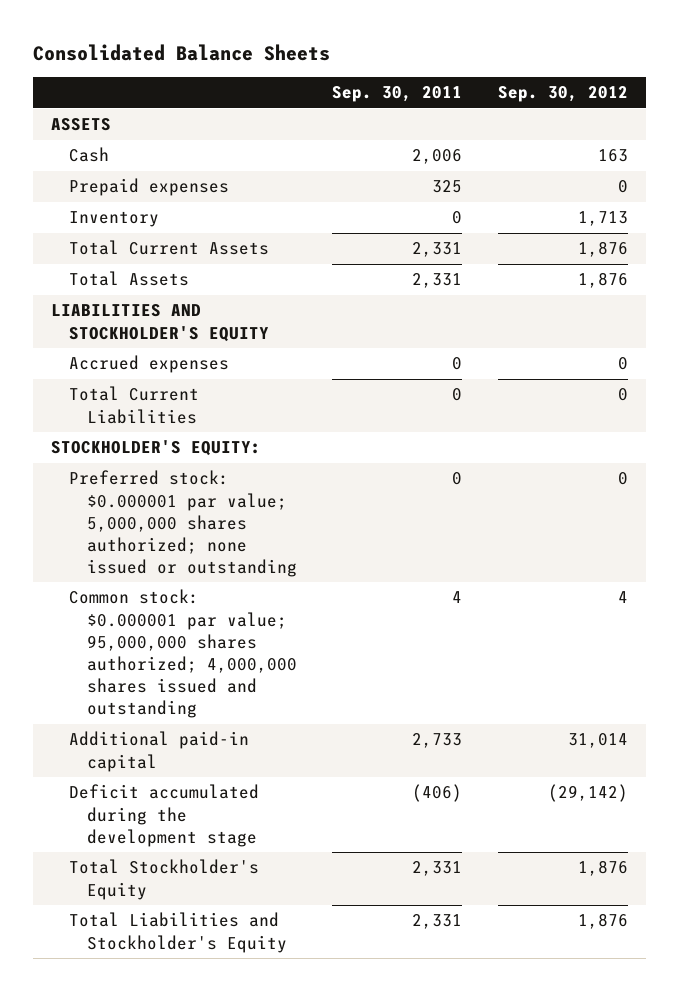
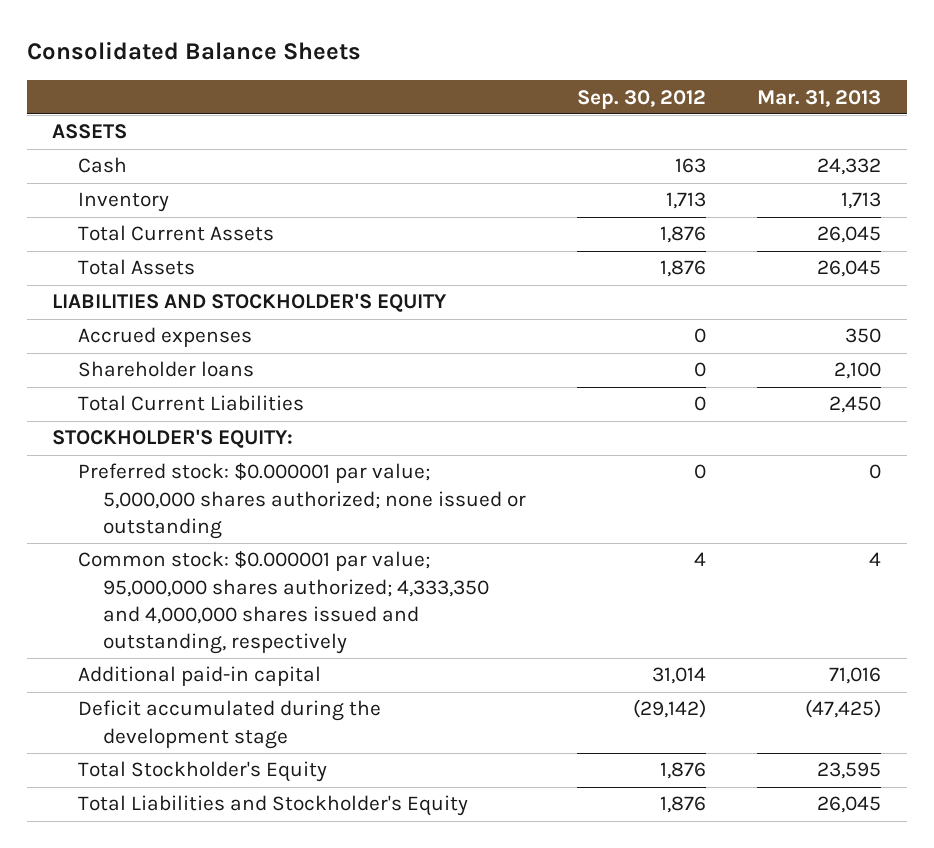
[332,86,463,103] Sep. 30, 2011 -> none
none -> [757,89,882,107] Mar. 31, 2013
[68,178,229,197] Prepaid expenses -> none
none -> [77,361,254,378] Shareholder loans
[68,589,297,719] Common stock: $0.000001 par value; 95,000,000 shares authorized; 4,000,000 shares issued and outstanding -> [77,551,490,654] Common stock: $0.000001 par value; 95,000,000 shares authorized; 4,333,350 and 4,000,000 shares issued and outstanding, respectively

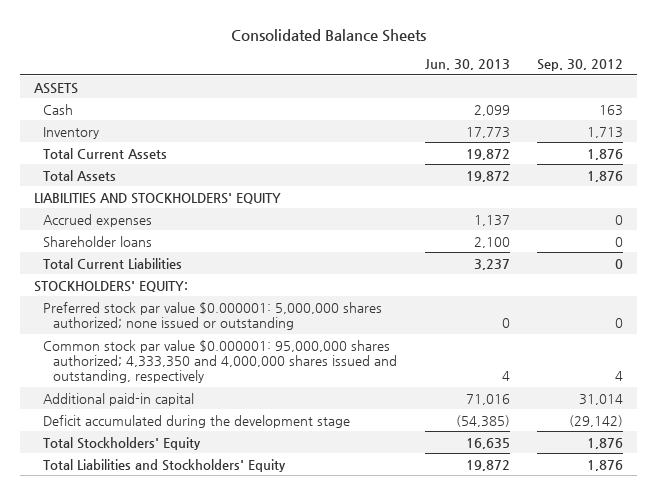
[757,89,882,107] Mar. 31, 2013 -> none
none -> [424,59,510,71] Jun. 30, 2013
[52,293,448,313] LIABILITIES AND STOCKHOLDER'S EQUITY -> [33,192,281,204] LIABILITIES AND STOCKHOLDERS' EQUITY
[52,429,294,449] STOCKHOLDER'S EQUITY: -> [33,280,188,292] STOCKHOLDERS' EQUITY:
[77,463,527,539] Preferred stock: $0.000001 par value; 5,000,000 shares authorized; none issued or outstanding -> [43,301,383,330] Preferred stock par value $0.000001: 5,000,000 shares authorized; none issued or outstanding
[77,551,490,654] Common stock: $0.000001 par value; 95,000,000 shares authorized; 4,333,350 and 4,000,000 shares issued and outstanding, respectively -> [43,339,397,384] Common stock par value $0.000001: 95,000,000 shares authorized; 4,333,350 and 4,000,000 shares issued and outstanding, respectively
[77,761,327,783] Total Stockholder's Equity -> [43,436,202,450] Total Stockholders' Equity
[77,795,468,817] Total Liabilities and Stockholder's Equity -> [43,458,287,472] Total Liabilities and Stockholders' Equity

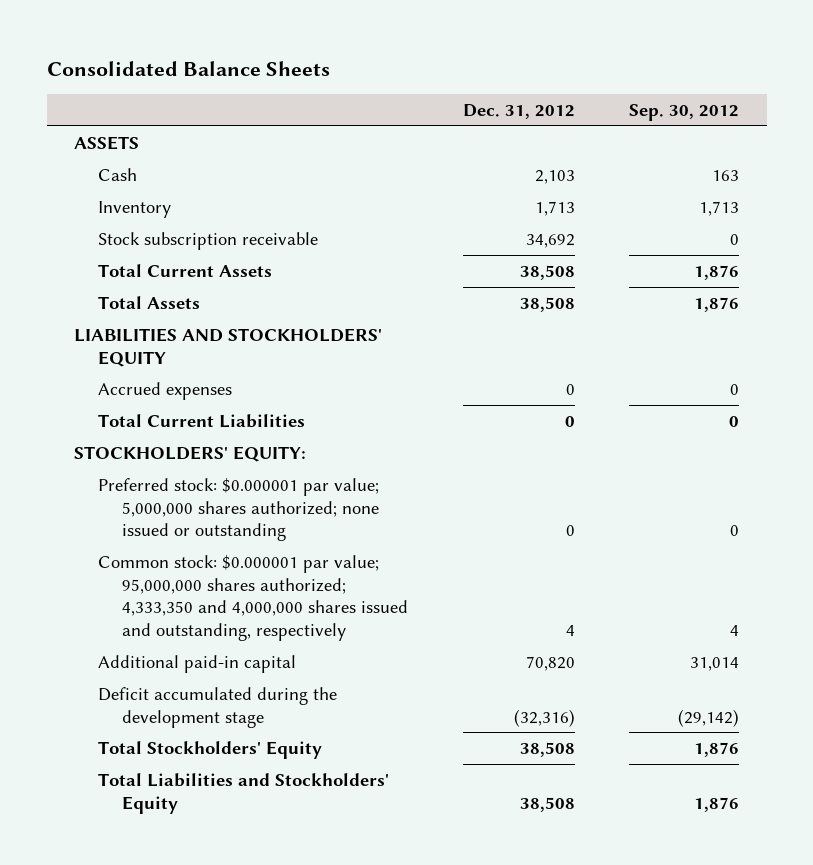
[424,59,510,71] Jun. 30, 2013 -> none
none -> [462,104,575,120] Dec. 31, 2012
none -> [98,231,319,250] Stock subscription receivable
[43,235,153,247] Shareholder loans -> none
[43,301,383,330] Preferred stock par value $0.000001: 5,000,000 shares authorized; none issued or outstanding -> [98,477,380,542] Preferred stock: $0.000001 par value; 5,000,000 shares authorized; none issued or outstanding
[43,339,397,384] Common stock par value $0.000001: 95,000,000 shares authorized; 4,333,350 and 4,000,000 shares issued and outstanding, respectively -> [98,554,409,641] Common stock: $0.000001 par value; 95,000,000 shares authorized; 4,333,350 and 4,000,000 shares issued and outstanding, respectively

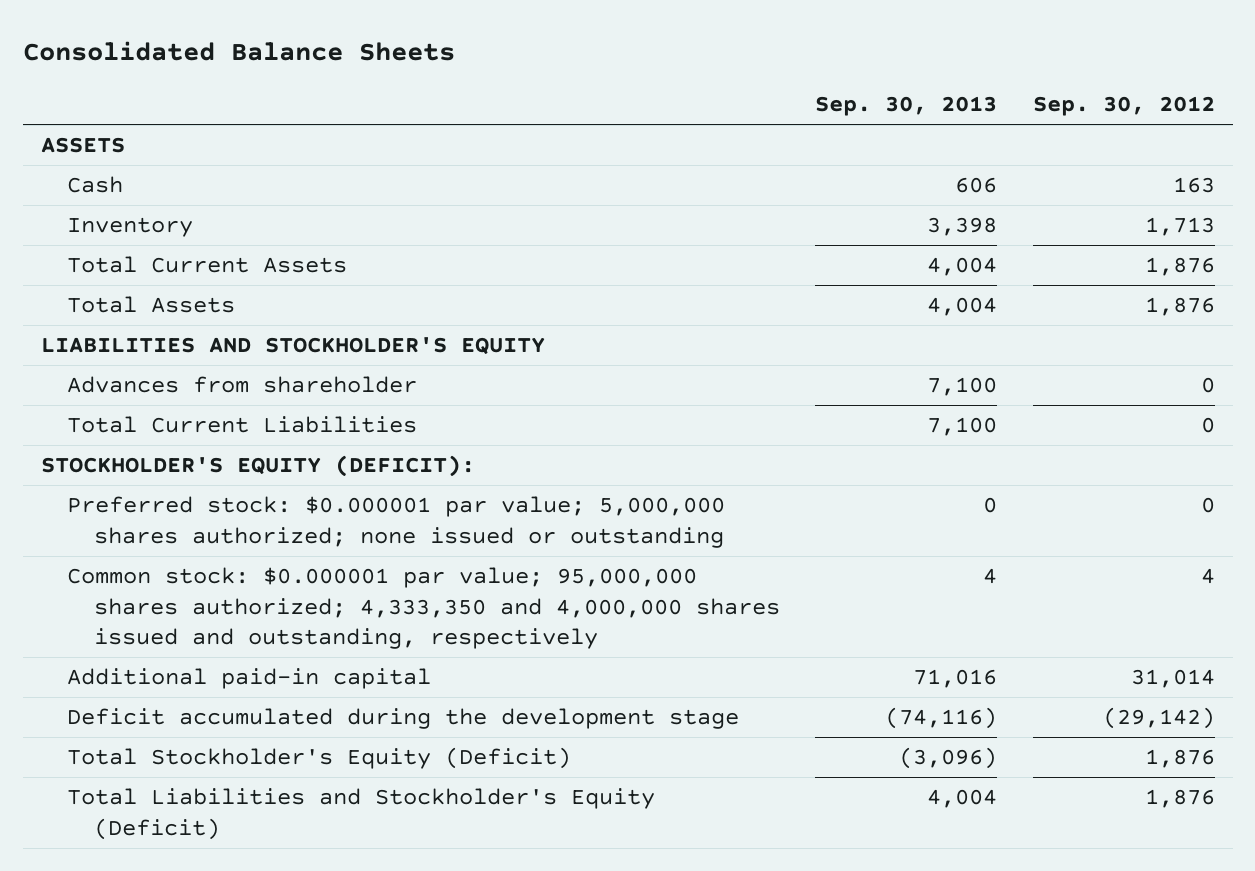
[462,104,575,120] Dec. 31, 2012 -> none
none -> [815,96,998,117] Sep. 30, 2013
[98,231,319,250] Stock subscription receivable -> none
[98,381,233,400] Accrued expenses -> none
[74,327,383,367] LIABILITIES AND STOCKHOLDERS' EQUITY -> [40,337,545,356] LIABILITIES AND STOCKHOLDER'S EQUITY
none -> [67,376,418,394] Advances from shareholder
[74,445,307,462] STOCKHOLDERS' EQUITY: -> [40,455,475,478] STOCKHOLDER'S EQUITY (DEFICIT):
[98,740,323,759] Total Stockholders' Equity -> [67,747,572,770] Total Stockholder's Equity (Deficit)
[98,772,390,814] Total Liabilities and Stockholders' Equity -> [67,788,656,840] Total Liabilities and Stockholder's Equity (Deficit)

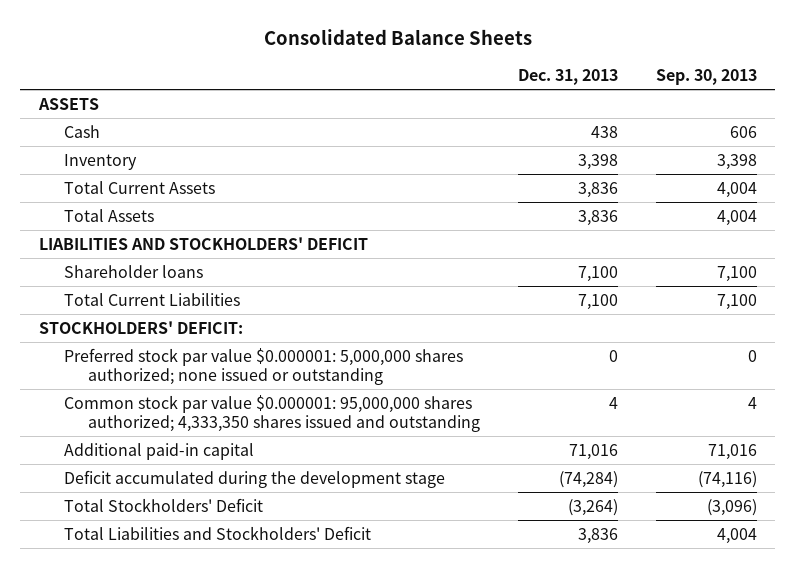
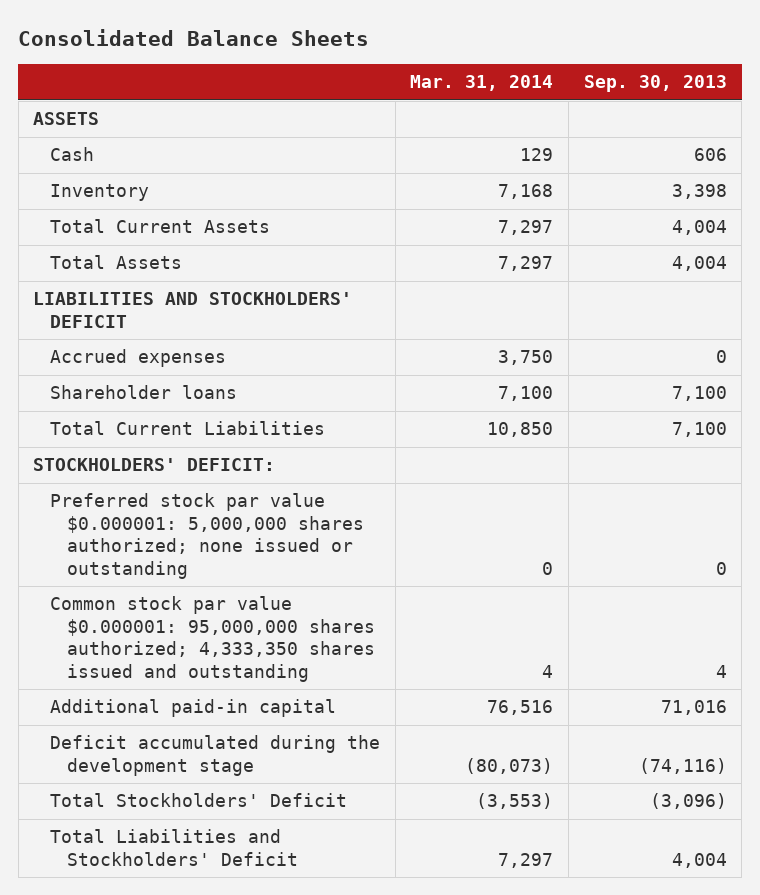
[517,69,618,86] Dec. 31, 2013 -> none
none -> [410,75,554,92] Mar. 31, 2014
none -> [50,349,227,368] Accrued expenses

